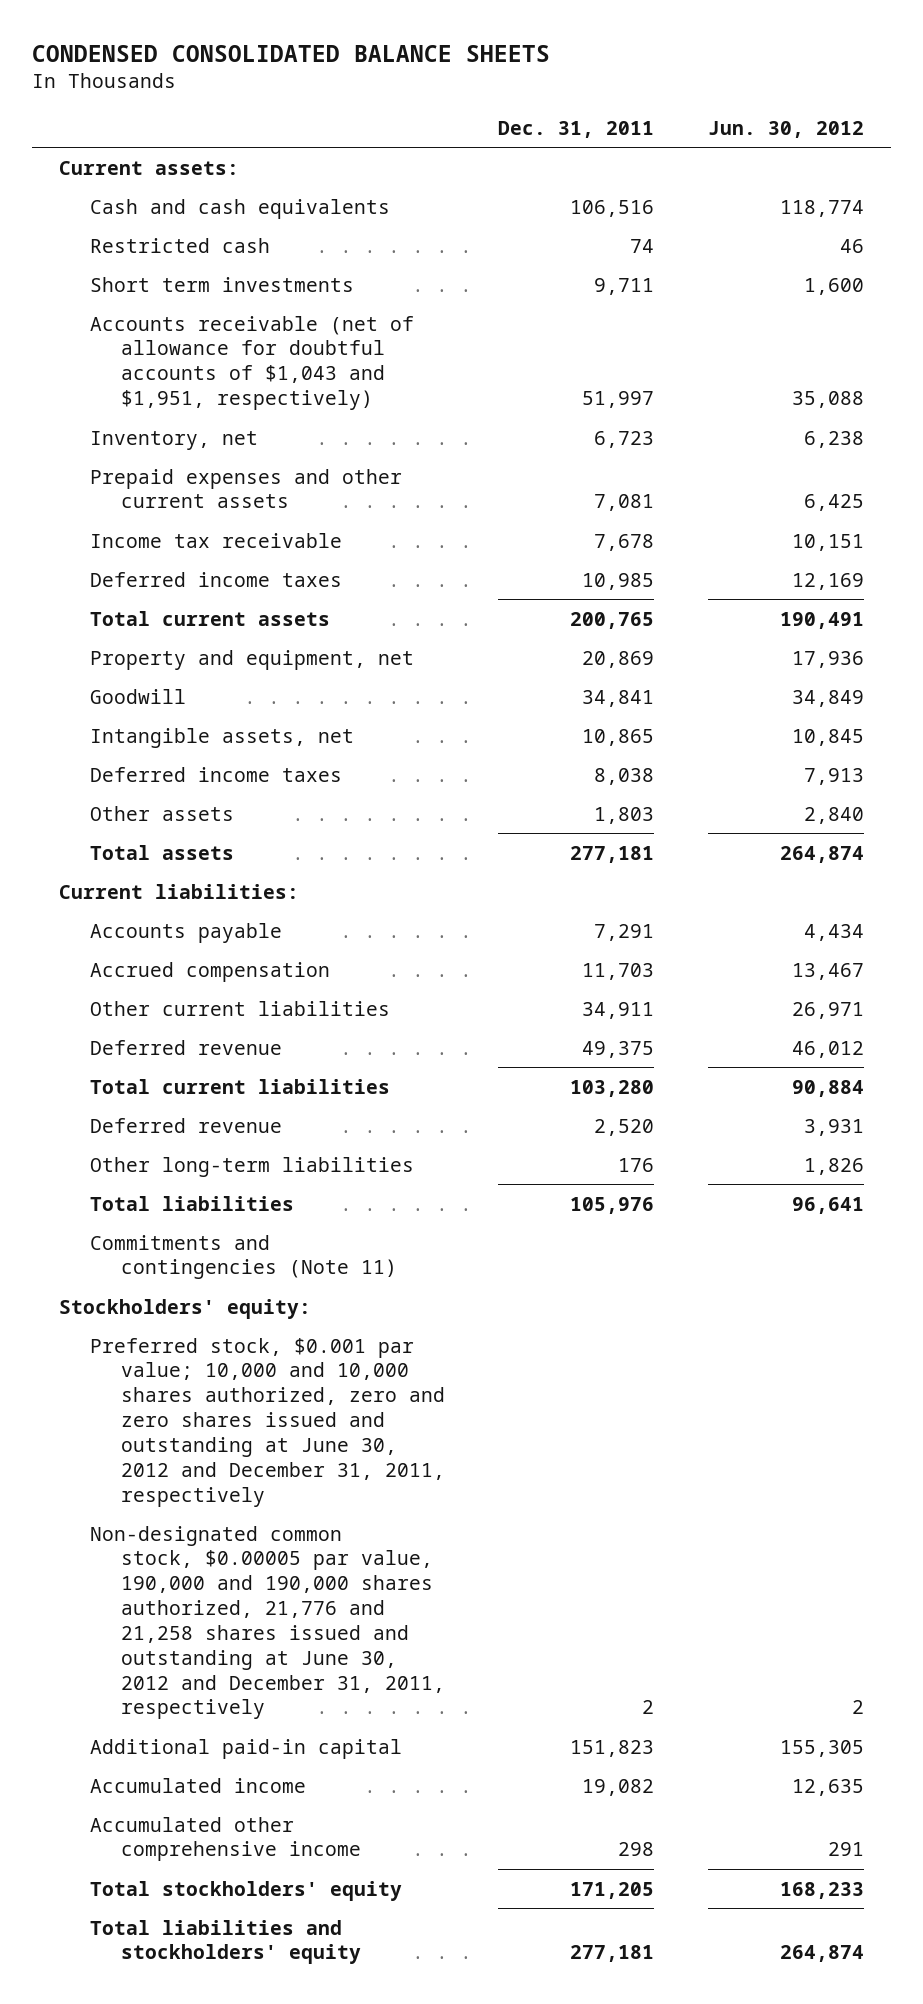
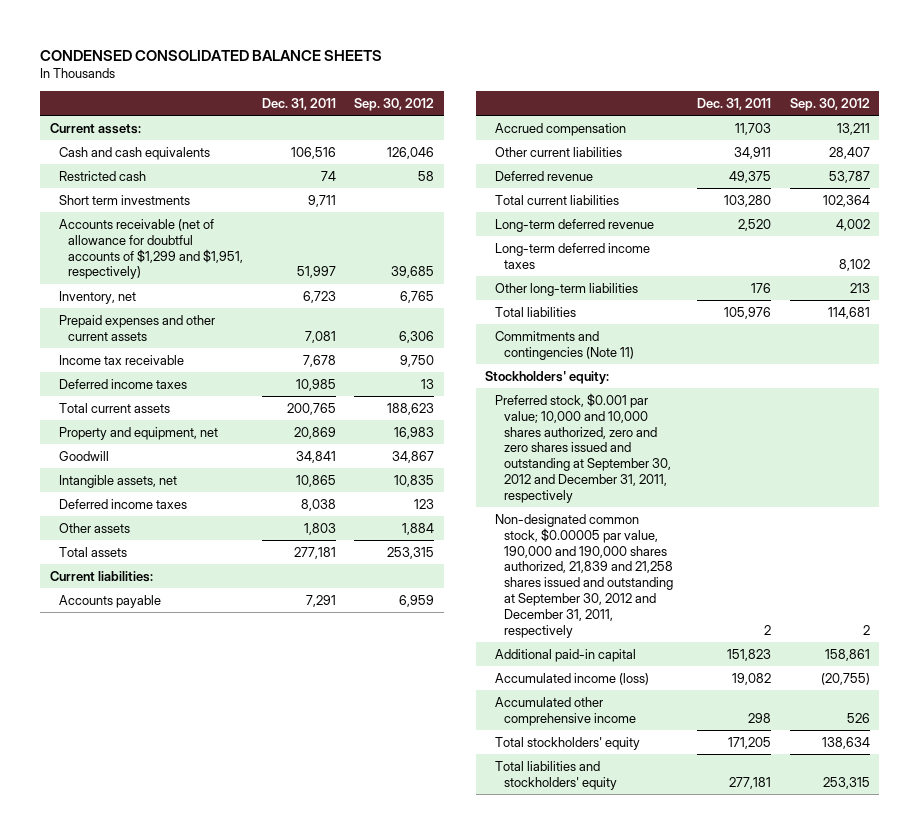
[707,120,864,138] Jun. 30, 2012 -> none
none -> [354,97,435,111] Sep. 30, 2012
[89,315,414,411] Accounts receivable (net of allowance for doubtful accounts of $1,043 and $1,951, respectively) -> [58,218,244,280] Accounts receivable (net of allowance for doubtful accounts of $1,299 and $1,951, respectively)
[89,1117,282,1133] Deferred revenue -> [494,218,654,232] Long-term deferred revenue
none -> [494,242,650,269] Long-term deferred income taxes
[89,1337,445,1507] Preferred stock, $0.001 par value; 10,000 and 10,000 shares authorized, zero and zero shares issued and outstanding at June 30, 2012 and December 31, 2011, respectively -> [494,392,671,503] Preferred stock, $0.001 par value; 10,000 and 10,000 shares authorized, zero and zero shares issued and outstanding at September 30, 2012 and December 31, 2011, respectively
[89,1525,445,1720] Non-designated common stock, $0.00005 par value, 190,000 and 190,000 shares authorized, 21,776 and 21,258 shares issued and outstanding at June 30, 2012 and December 31, 2011, respectively -> [494,513,673,638] Non-designated common stock, $0.00005 par value, 190,000 and 190,000 shares authorized, 21,839 and 21,258 shares issued and outstanding at September 30, 2012 and December 31, 2011, respectively
[89,1777,306,1793] Accumulated income -> [494,672,649,685] Accumulated income (loss)

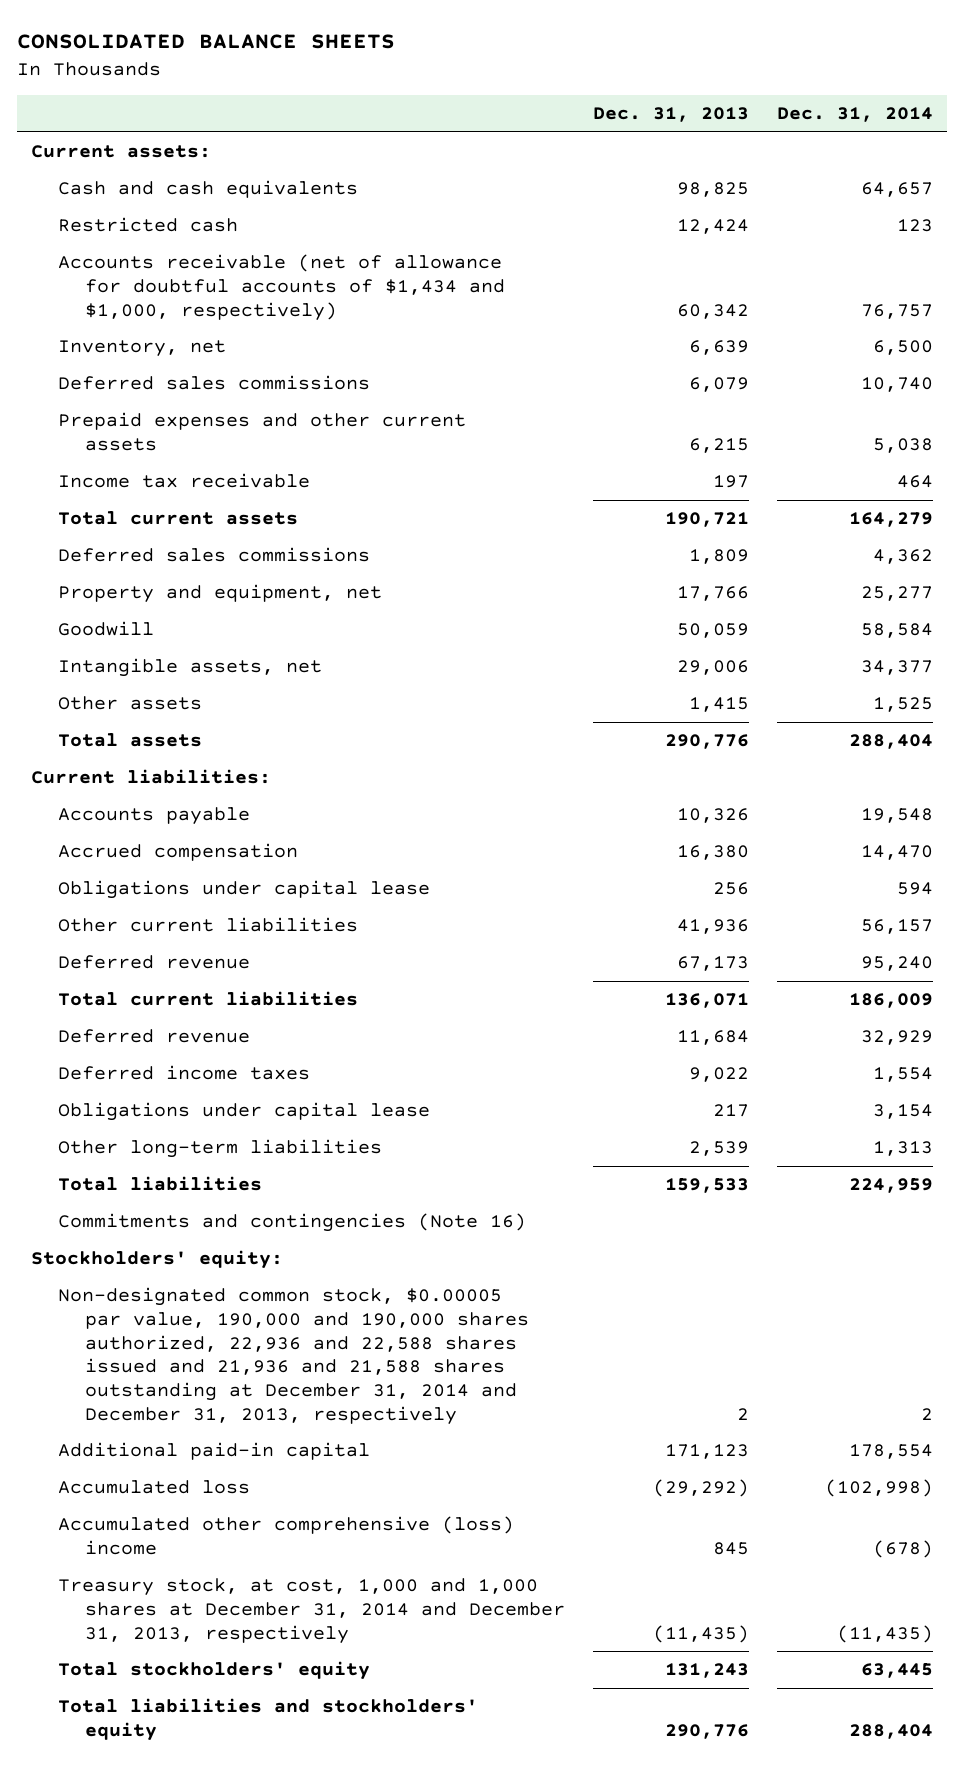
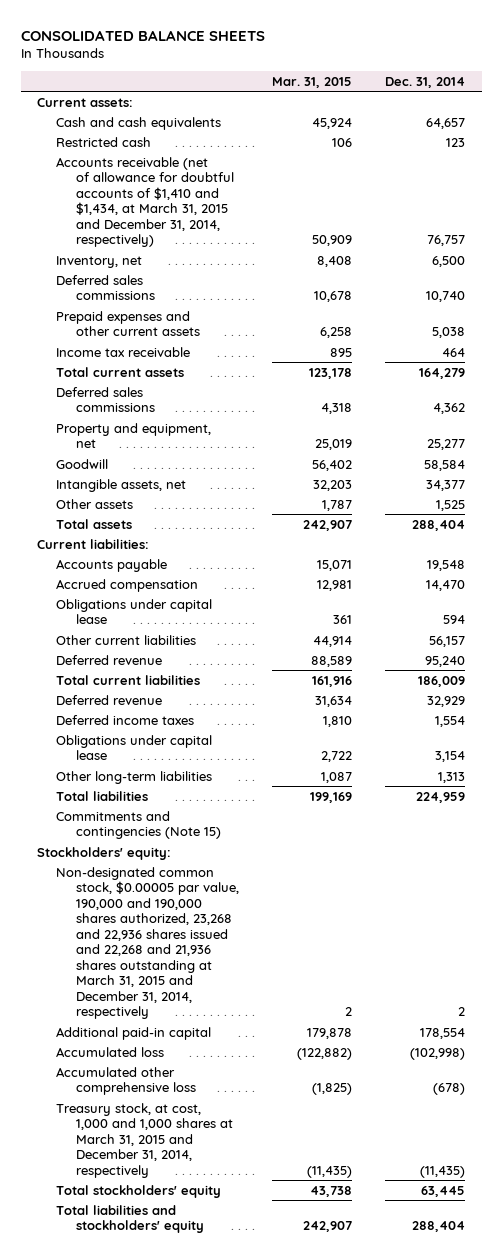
[593,107,750,123] Dec. 31, 2013 -> none
none -> [271,76,352,88] Mar. 31, 2015
[58,254,506,321] Accounts receivable (net of allowance for doubtful accounts of $1,434 and $1,000, respectively) -> [56,156,234,248] Accounts receivable (net of allowance for doubtful accounts of $1,410 and $1,434, at March 31, 2015 and December 31, 2014, respectively)
[58,1213,527,1233] Commitments and contingencies (Note 16) -> [56,810,221,840] Commitments and contingencies (Note 15)
[58,1287,530,1425] Non-designated common stock, $0.00005 par value, 190,000 and 190,000 shares authorized, 22,936 and 22,588 shares issued and 21,936 and 21,588 shares outstanding at December 31, 2014 and December 31, 2013, respectively -> [56,866,239,1020] Non-designated common stock, $0.00005 par value, 190,000 and 190,000 shares authorized, 23,268 and 22,936 shares issued and 22,268 and 21,936 shares outstanding at March 31, 2015 and December 31, 2014, respectively
[58,1516,515,1556] Accumulated other comprehensive (loss) income -> [56,1066,196,1096] Accumulated other comprehensive loss
[58,1578,566,1644] Treasury stock, at cost, 1,000 and 1,000 shares at December 31, 2014 and December 31, 2013, respectively -> [56,1102,233,1178] Treasury stock, at cost, 1,000 and 1,000 shares at March 31, 2015 and December 31, 2014, respectively

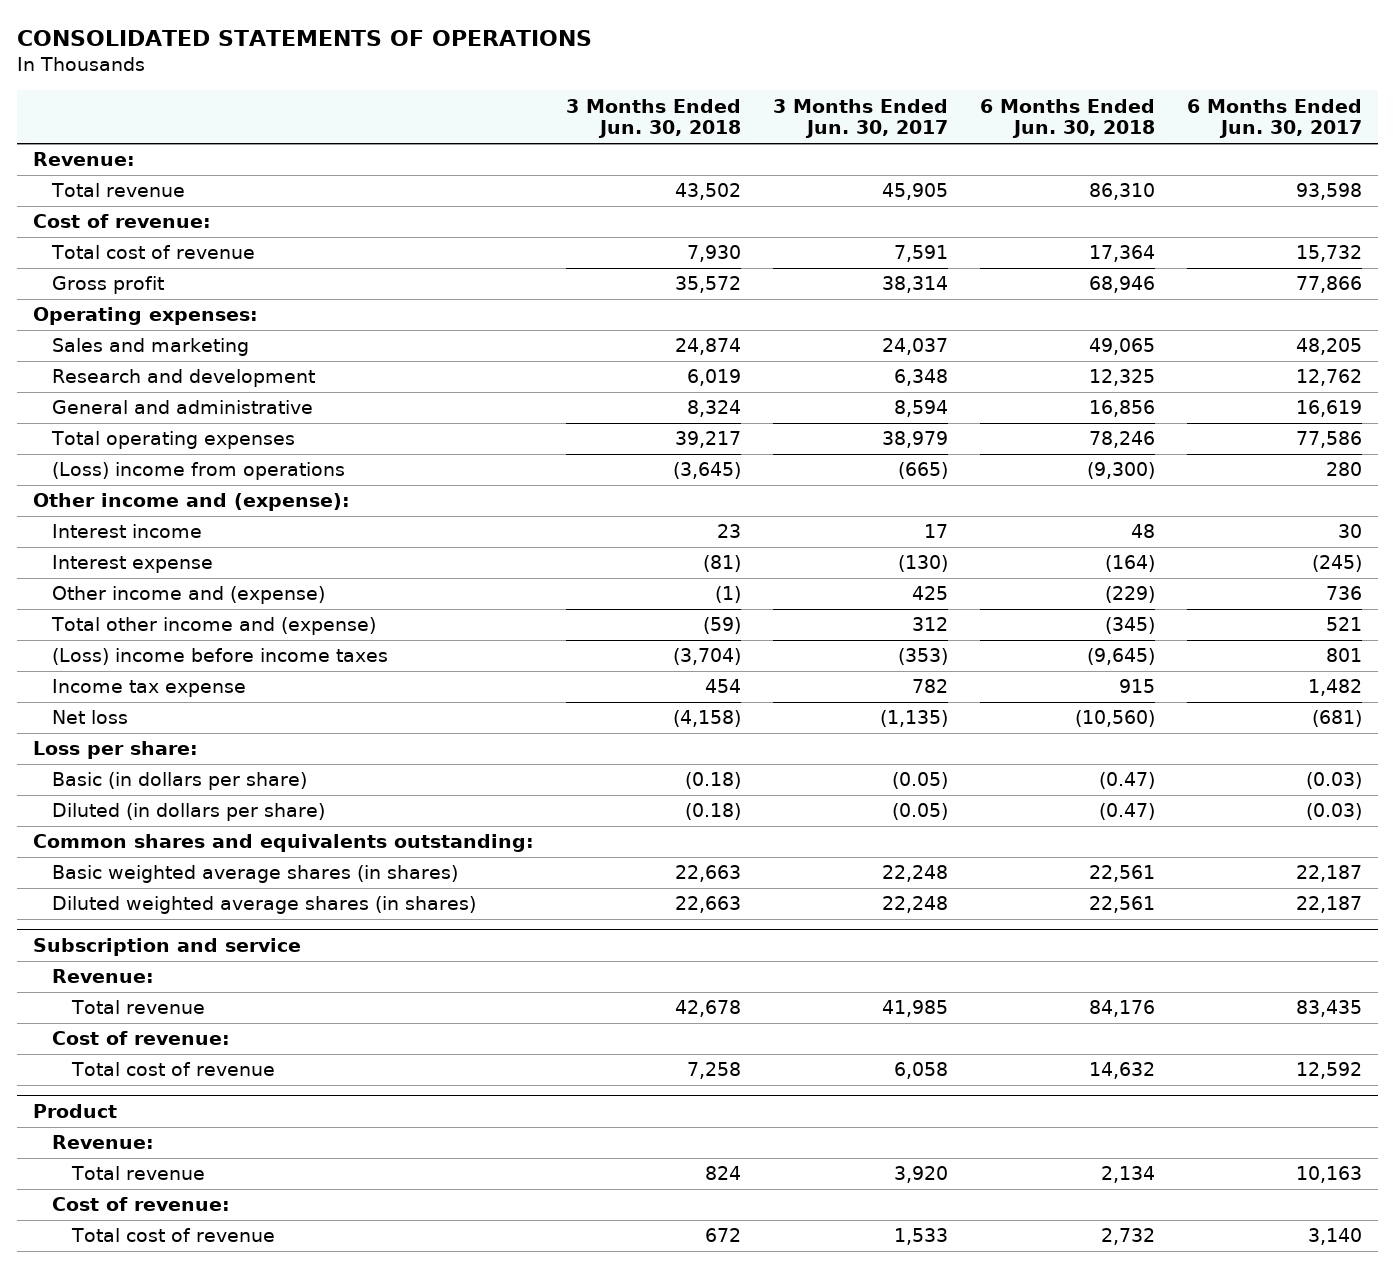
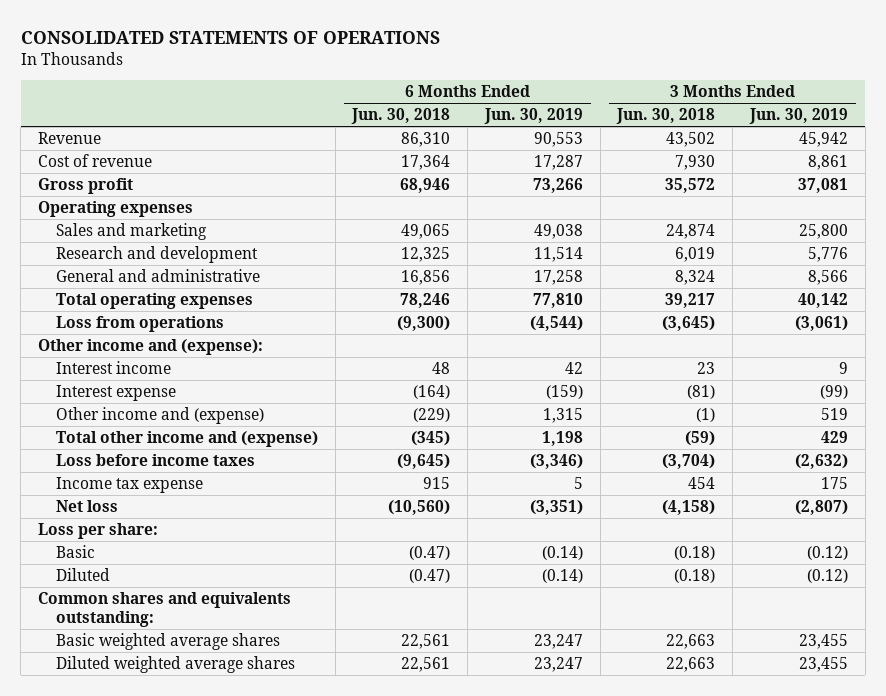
[773,98,949,139] 3 Months Ended Jun. 30, 2017 -> none
[1187,98,1363,139] 6 Months Ended Jun. 30, 2017 -> none
none -> [483,108,583,125] Jun. 30, 2019
none -> [748,108,848,125] Jun. 30, 2019
[32,152,135,167] Revenue: -> none
[32,214,211,229] Cost of revenue: -> none
[51,183,186,198] Total revenue -> [37,132,101,145] Revenue
[51,245,256,260] Total cost of revenue -> [37,154,152,168] Cost of revenue
[32,307,258,326] Operating expenses: -> [37,201,193,218] Operating expenses
[52,462,346,481] (Loss) income from operations -> [55,316,224,333] Loss from operations
[52,648,389,666] (Loss) income before income taxes -> [55,454,255,467] Loss before income taxes
[52,772,308,791] Basic (in dollars per share) -> [55,545,95,559] Basic
[52,803,326,822] Diluted (in dollars per share) -> [55,568,110,582] Diluted
[32,938,301,957] Subscription and service -> none
[52,969,155,984] Revenue: -> none
[70,1000,205,1015] Total revenue -> none
[52,1031,231,1046] Cost of revenue: -> none
[70,1062,275,1077] Total cost of revenue -> none
[32,1104,117,1119] Product -> none
[52,1135,155,1150] Revenue: -> none
[70,1166,205,1181] Total revenue -> none
[52,1197,231,1212] Cost of revenue: -> none
[70,1228,275,1243] Total cost of revenue -> none
[52,865,459,884] Basic weighted average shares (in shares) -> [55,633,280,651] Basic weighted average shares
[52,896,477,915] Diluted weighted average shares (in shares) -> [55,656,295,674] Diluted weighted average shares

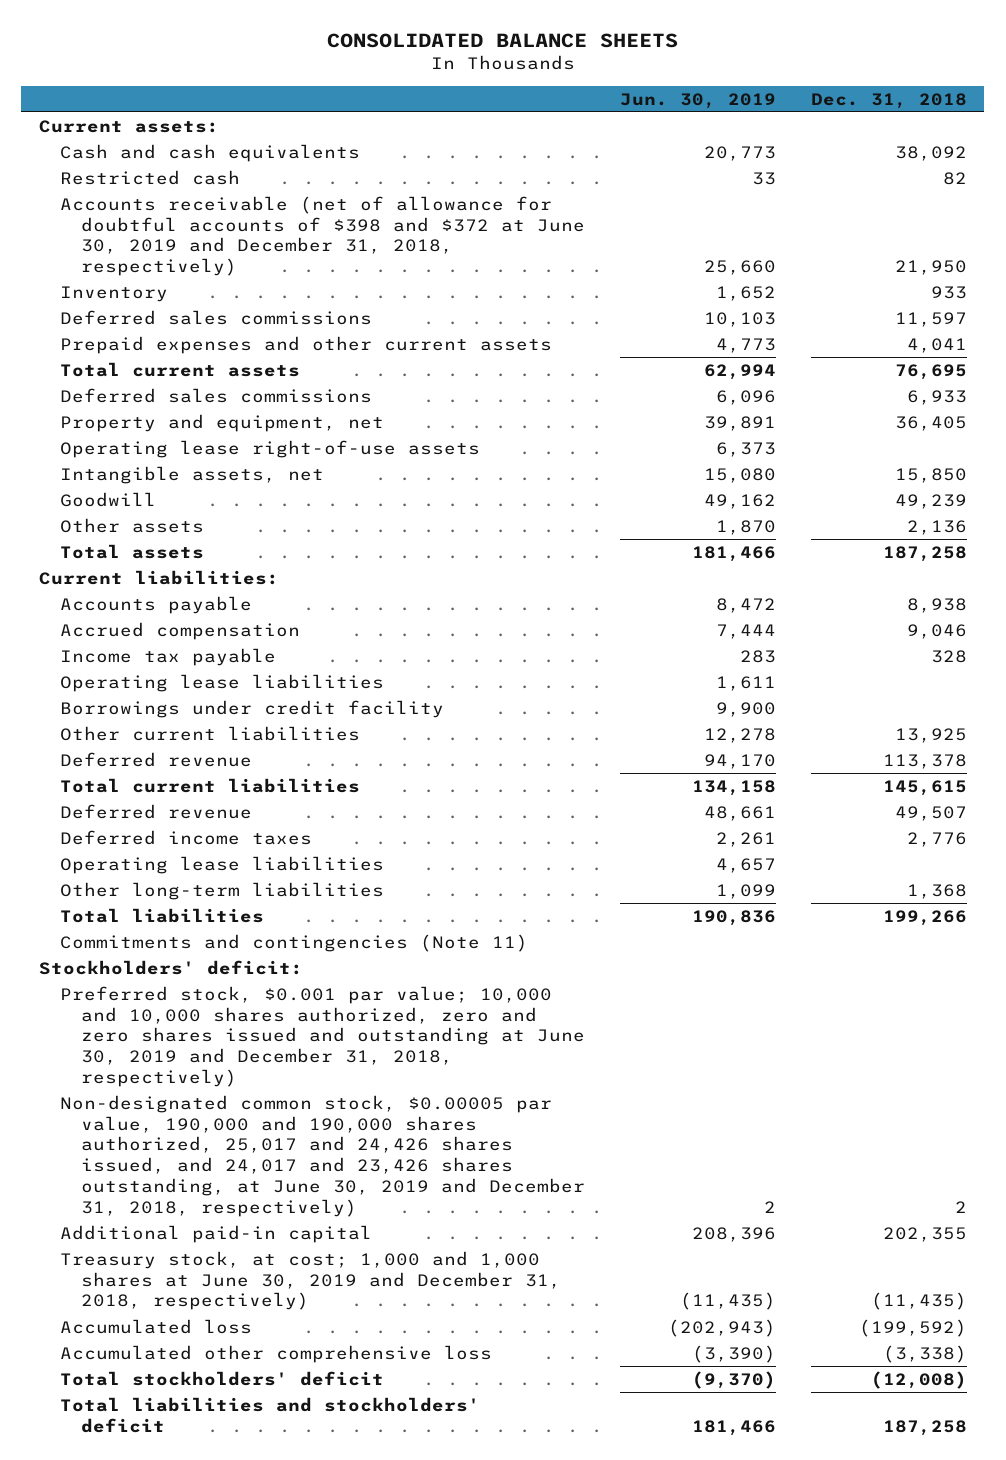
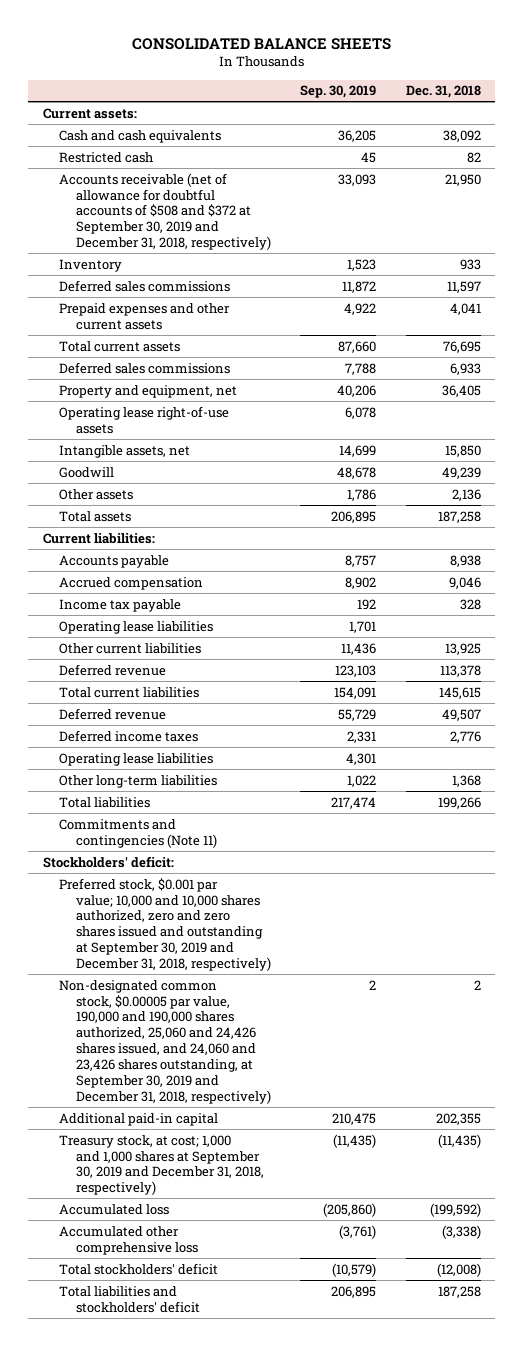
[620,92,777,109] Jun. 30, 2019 -> none
none -> [300,85,377,99] Sep. 30, 2019
[60,195,586,277] Accounts receivable (net of allowance for doubtful accounts of $398 and $372 at June 30, 2019 and December 31, 2018, respectively) -> [59,172,271,251] Accounts receivable (net of allowance for doubtful accounts of $508 and $372 at September 30, 2019 and December 31, 2018, respectively)
[60,699,445,718] Borrowings under credit facility -> none
[60,985,586,1088] Preferred stock, $0.001 par value; 10,000 and 10,000 shares authorized, zero and zero shares issued and outstanding at June 30, 2019 and December 31, 2018, respectively) -> [59,877,271,971] Preferred stock, $0.001 par value; 10,000 and 10,000 shares authorized, zero and zero shares issued and outstanding at September 30, 2019 and December 31, 2018, respectively)
[60,1094,586,1217] Non-designated common stock, $0.00005 par value, 190,000 and 190,000 shares authorized, 25,017 and 24,426 shares issued, and 24,017 and 23,426 shares outstanding, at June 30, 2019 and December 31, 2018, respectively) -> [59,979,271,1104] Non-designated common stock, $0.00005 par value, 190,000 and 190,000 shares authorized, 25,060 and 24,426 shares issued, and 24,060 and 23,426 shares outstanding, at September 30, 2019 and December 31, 2018, respectively)
[60,1250,562,1311] Treasury stock, at cost; 1,000 and 1,000 shares at June 30, 2019 and December 31, 2018, respectively) -> [59,1134,264,1196] Treasury stock, at cost; 1,000 and 1,000 shares at September 30, 2019 and December 31, 2018, respectively)

